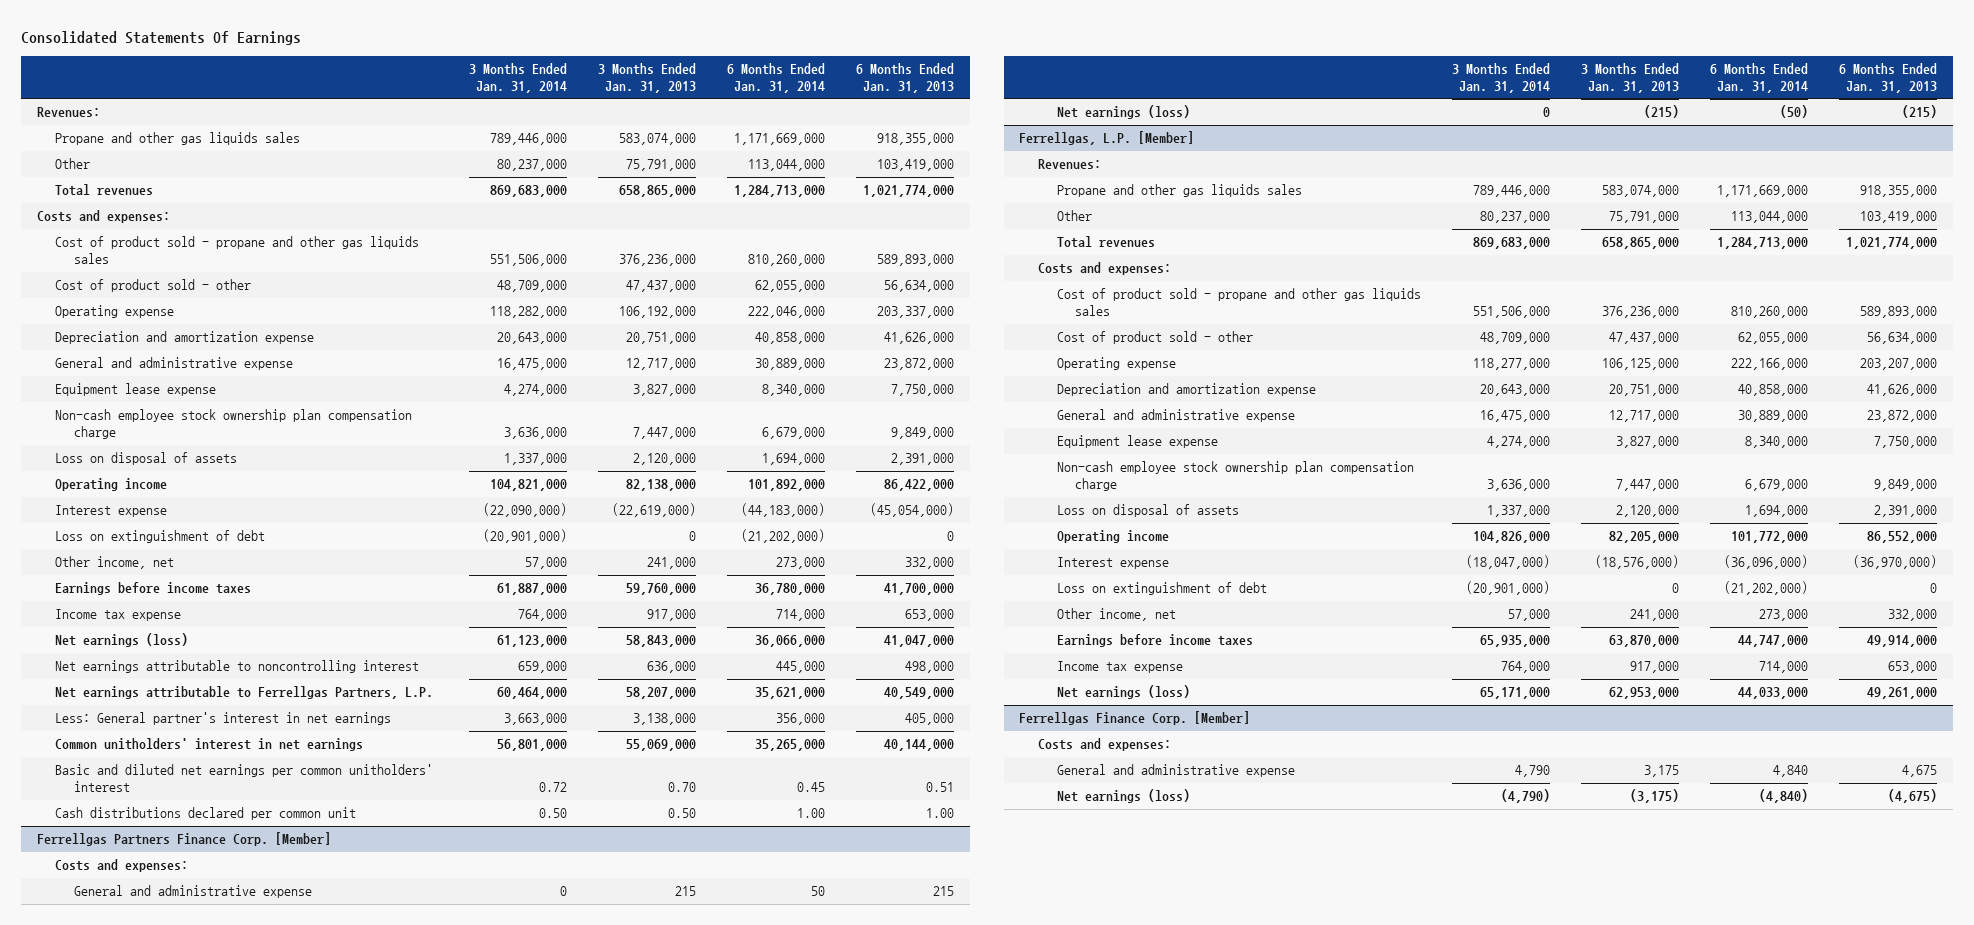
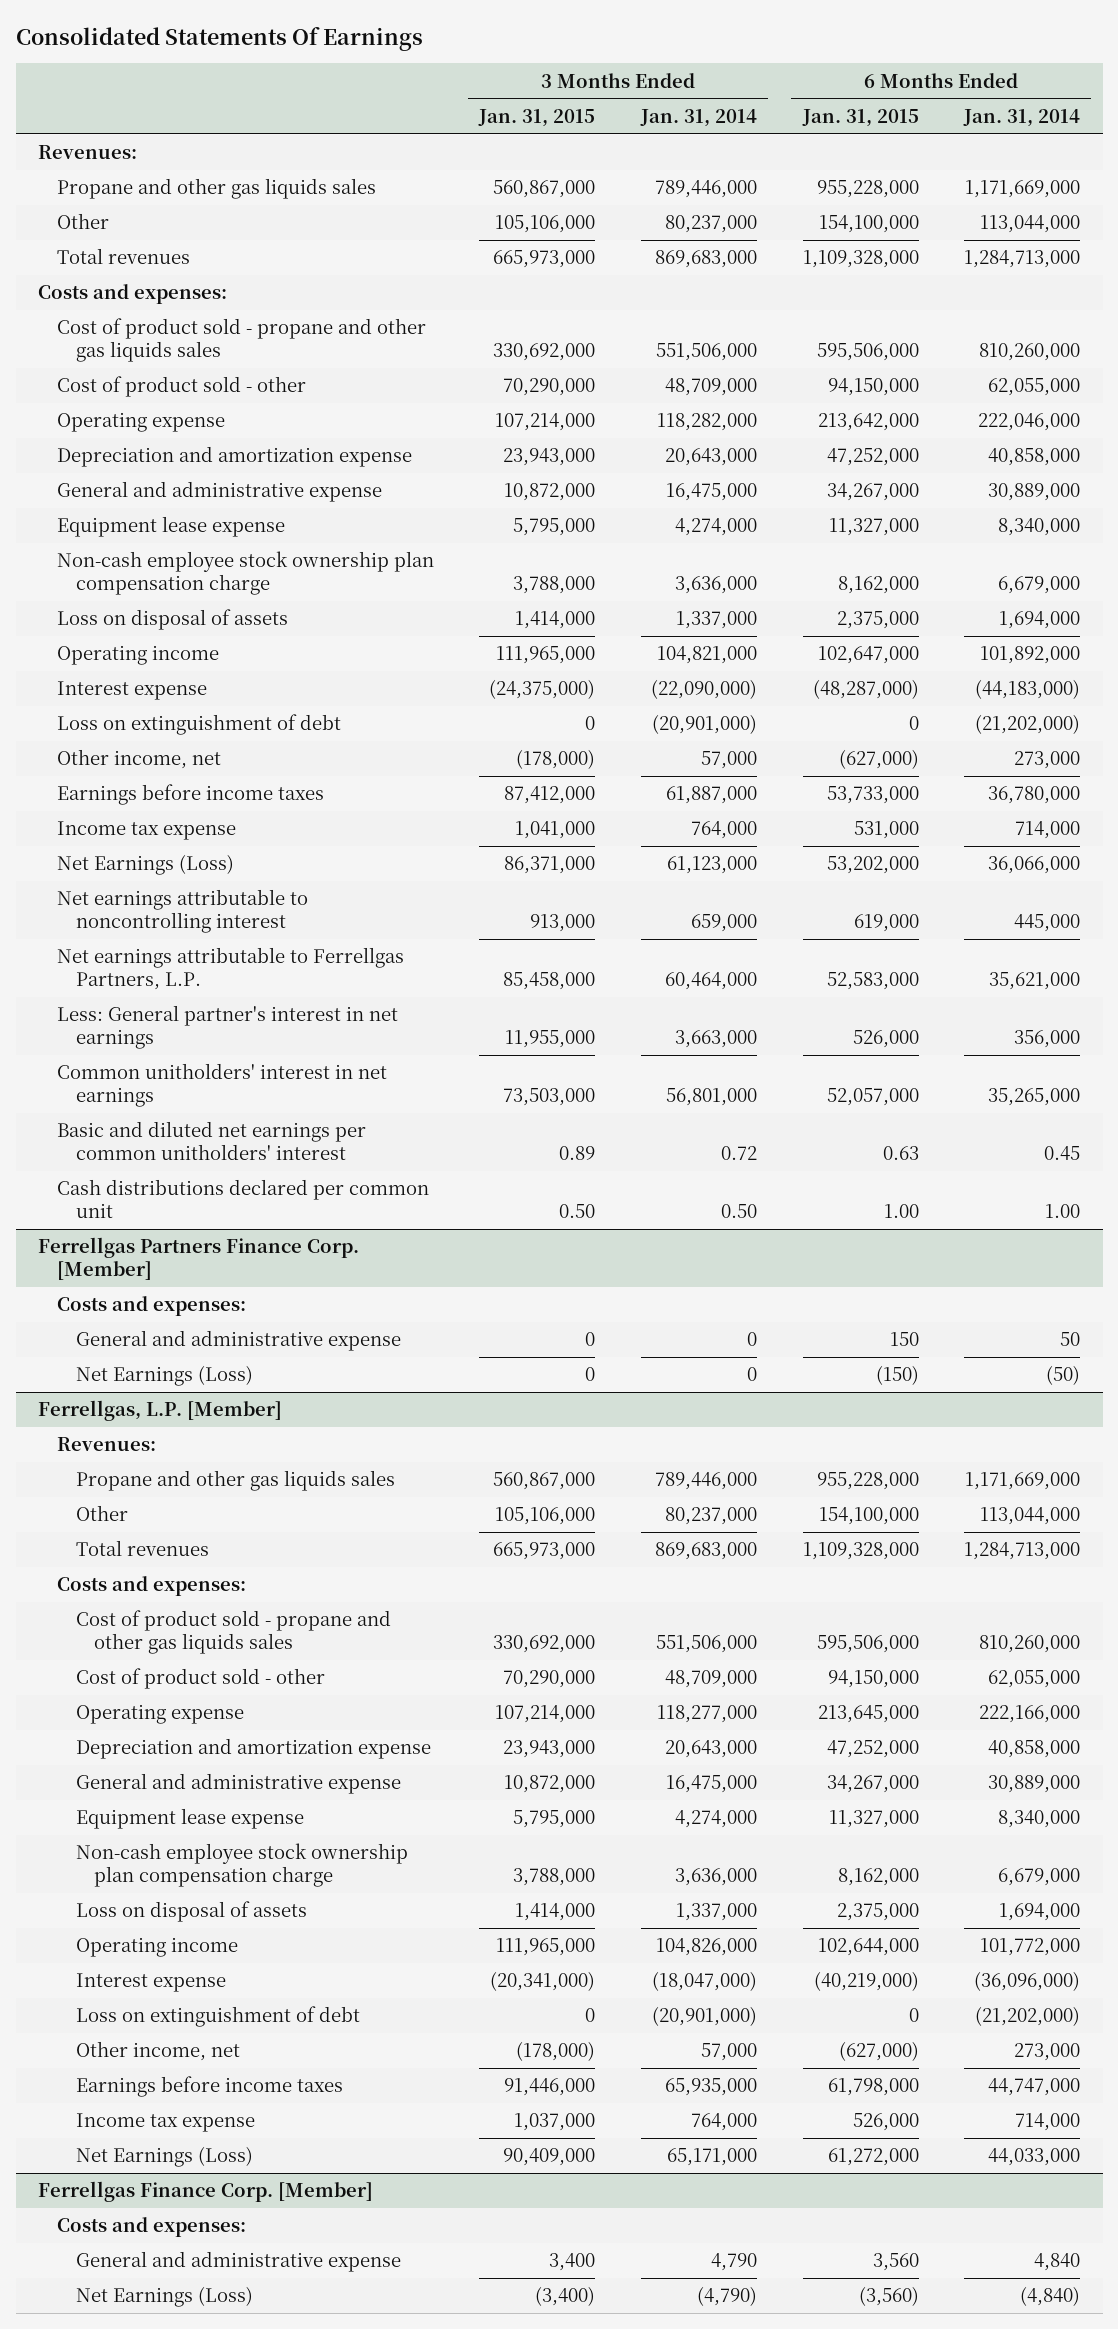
[598,63,697,93] 3 Months Ended Jan. 31, 2013 -> none
[856,63,955,93] 6 Months Ended Jan. 31, 2013 -> none
none -> [478,108,596,127] Jan. 31, 2015
none -> [801,108,919,127] Jan. 31, 2015
[55,633,189,648] Net earnings (loss) -> [56,854,234,876] Net Earnings (Loss)
[1056,105,1190,120] Net earnings (loss) -> [75,1365,253,1387] Net Earnings (Loss)
[1056,685,1190,700] Net earnings (loss) -> [75,2146,253,2168] Net Earnings (Loss)
[1056,789,1190,804] Net earnings (loss) -> [75,2286,253,2308] Net Earnings (Loss)

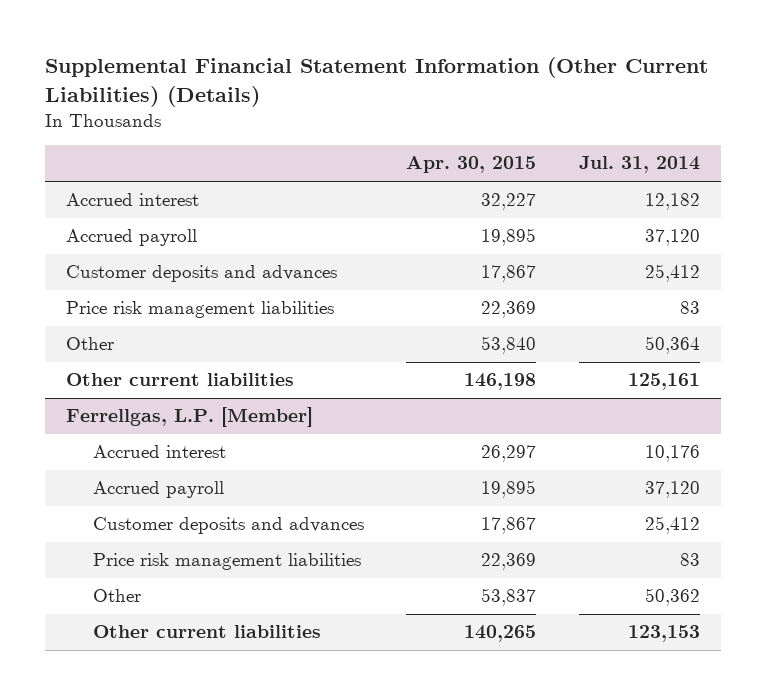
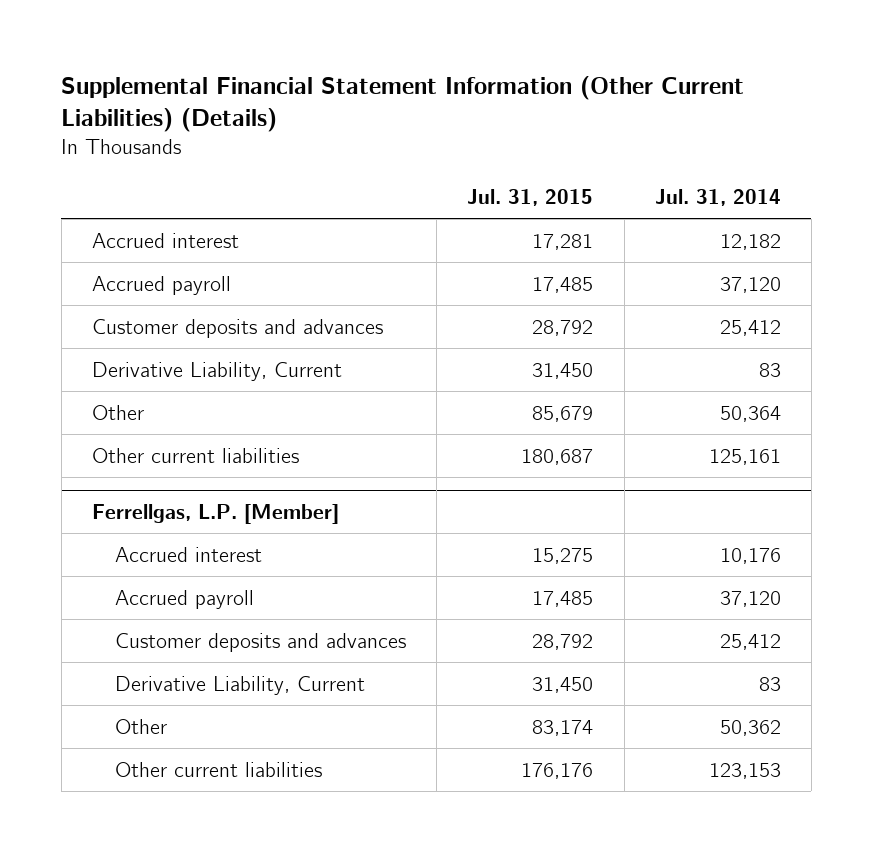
[406,156,537,174] Apr. 30, 2015 -> none
none -> [467,189,594,207] Jul. 31, 2015
[65,301,334,319] Price risk management liabilities -> [91,361,342,381] Derivative Liability, Current
[93,553,362,571] Price risk management liabilities -> [115,675,366,695] Derivative Liability, Current

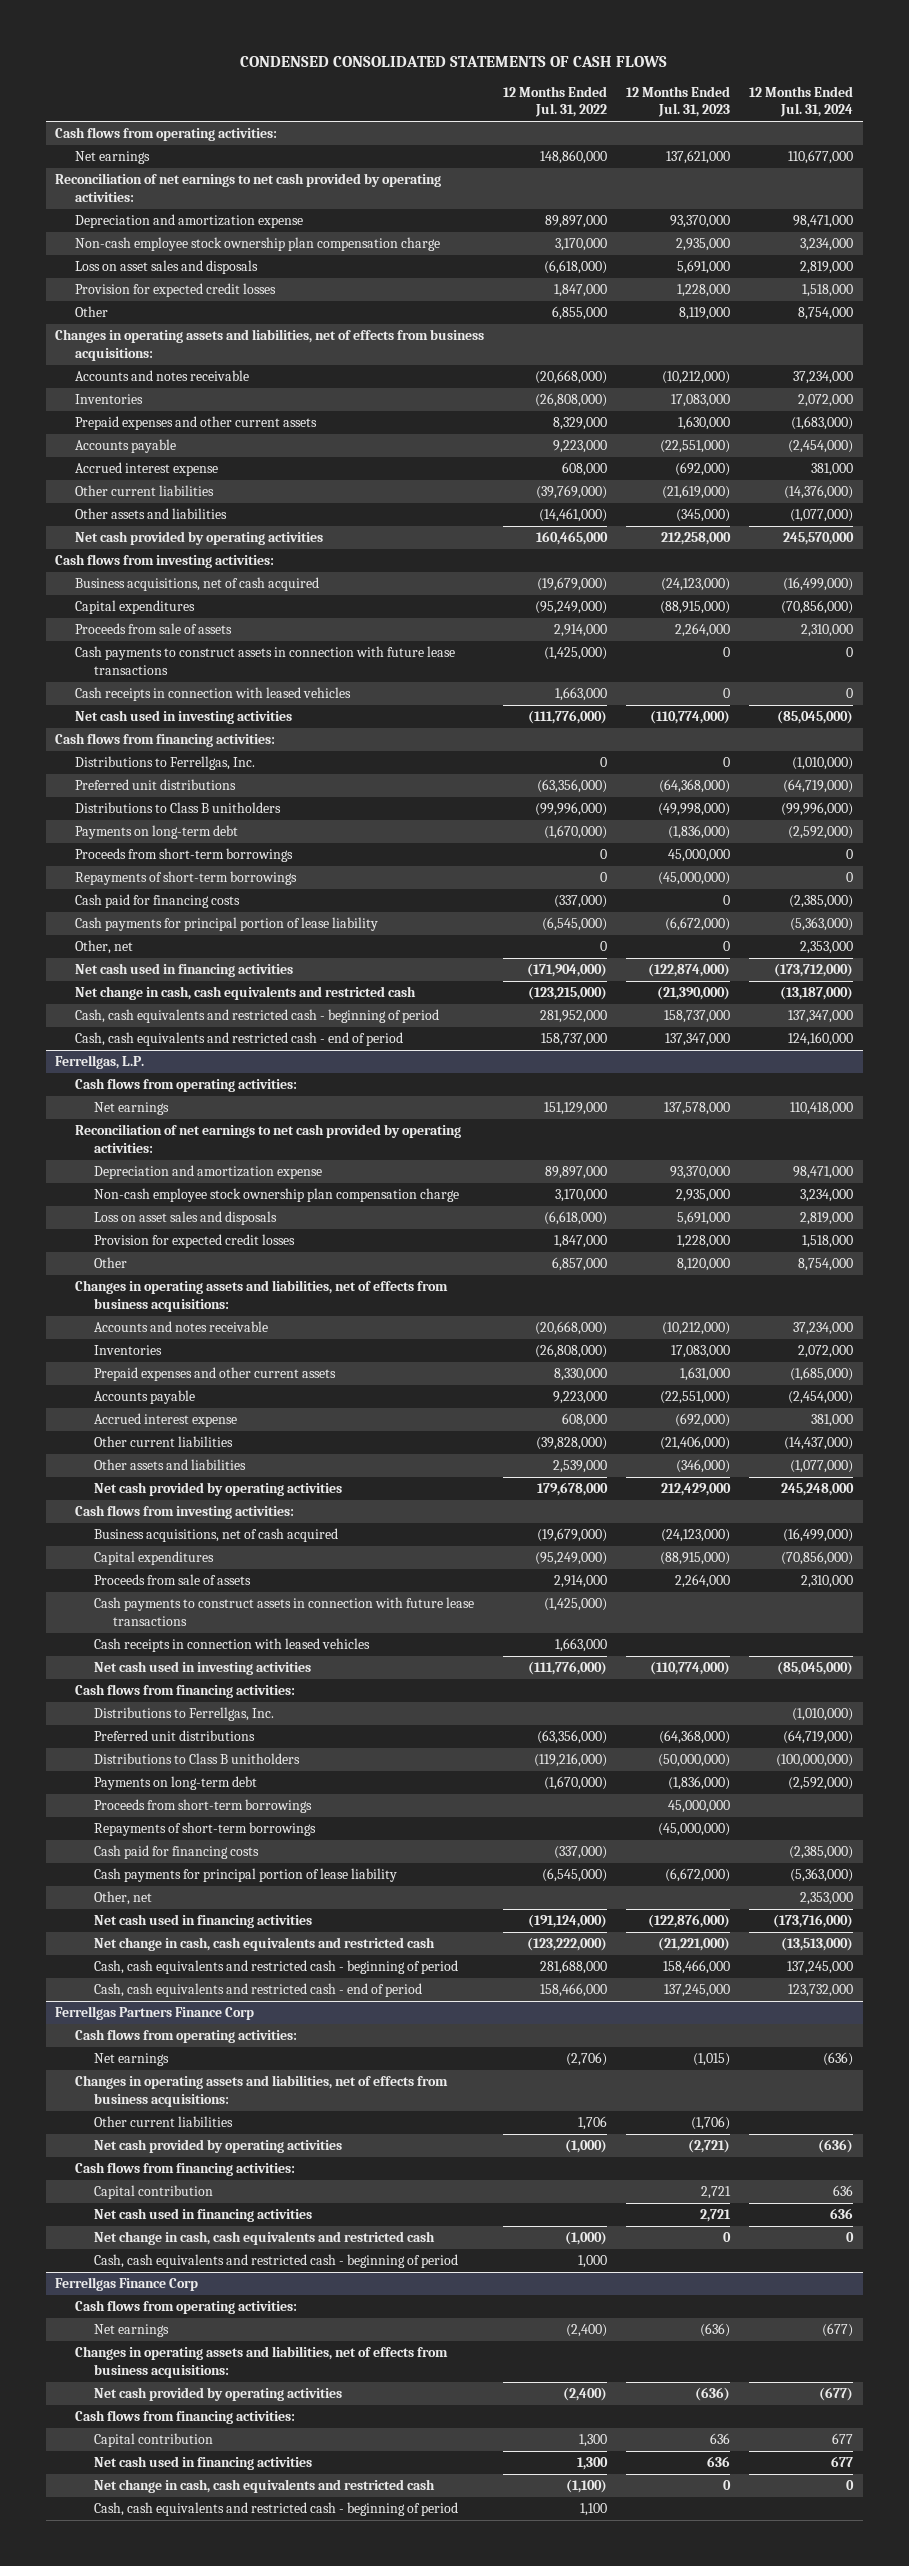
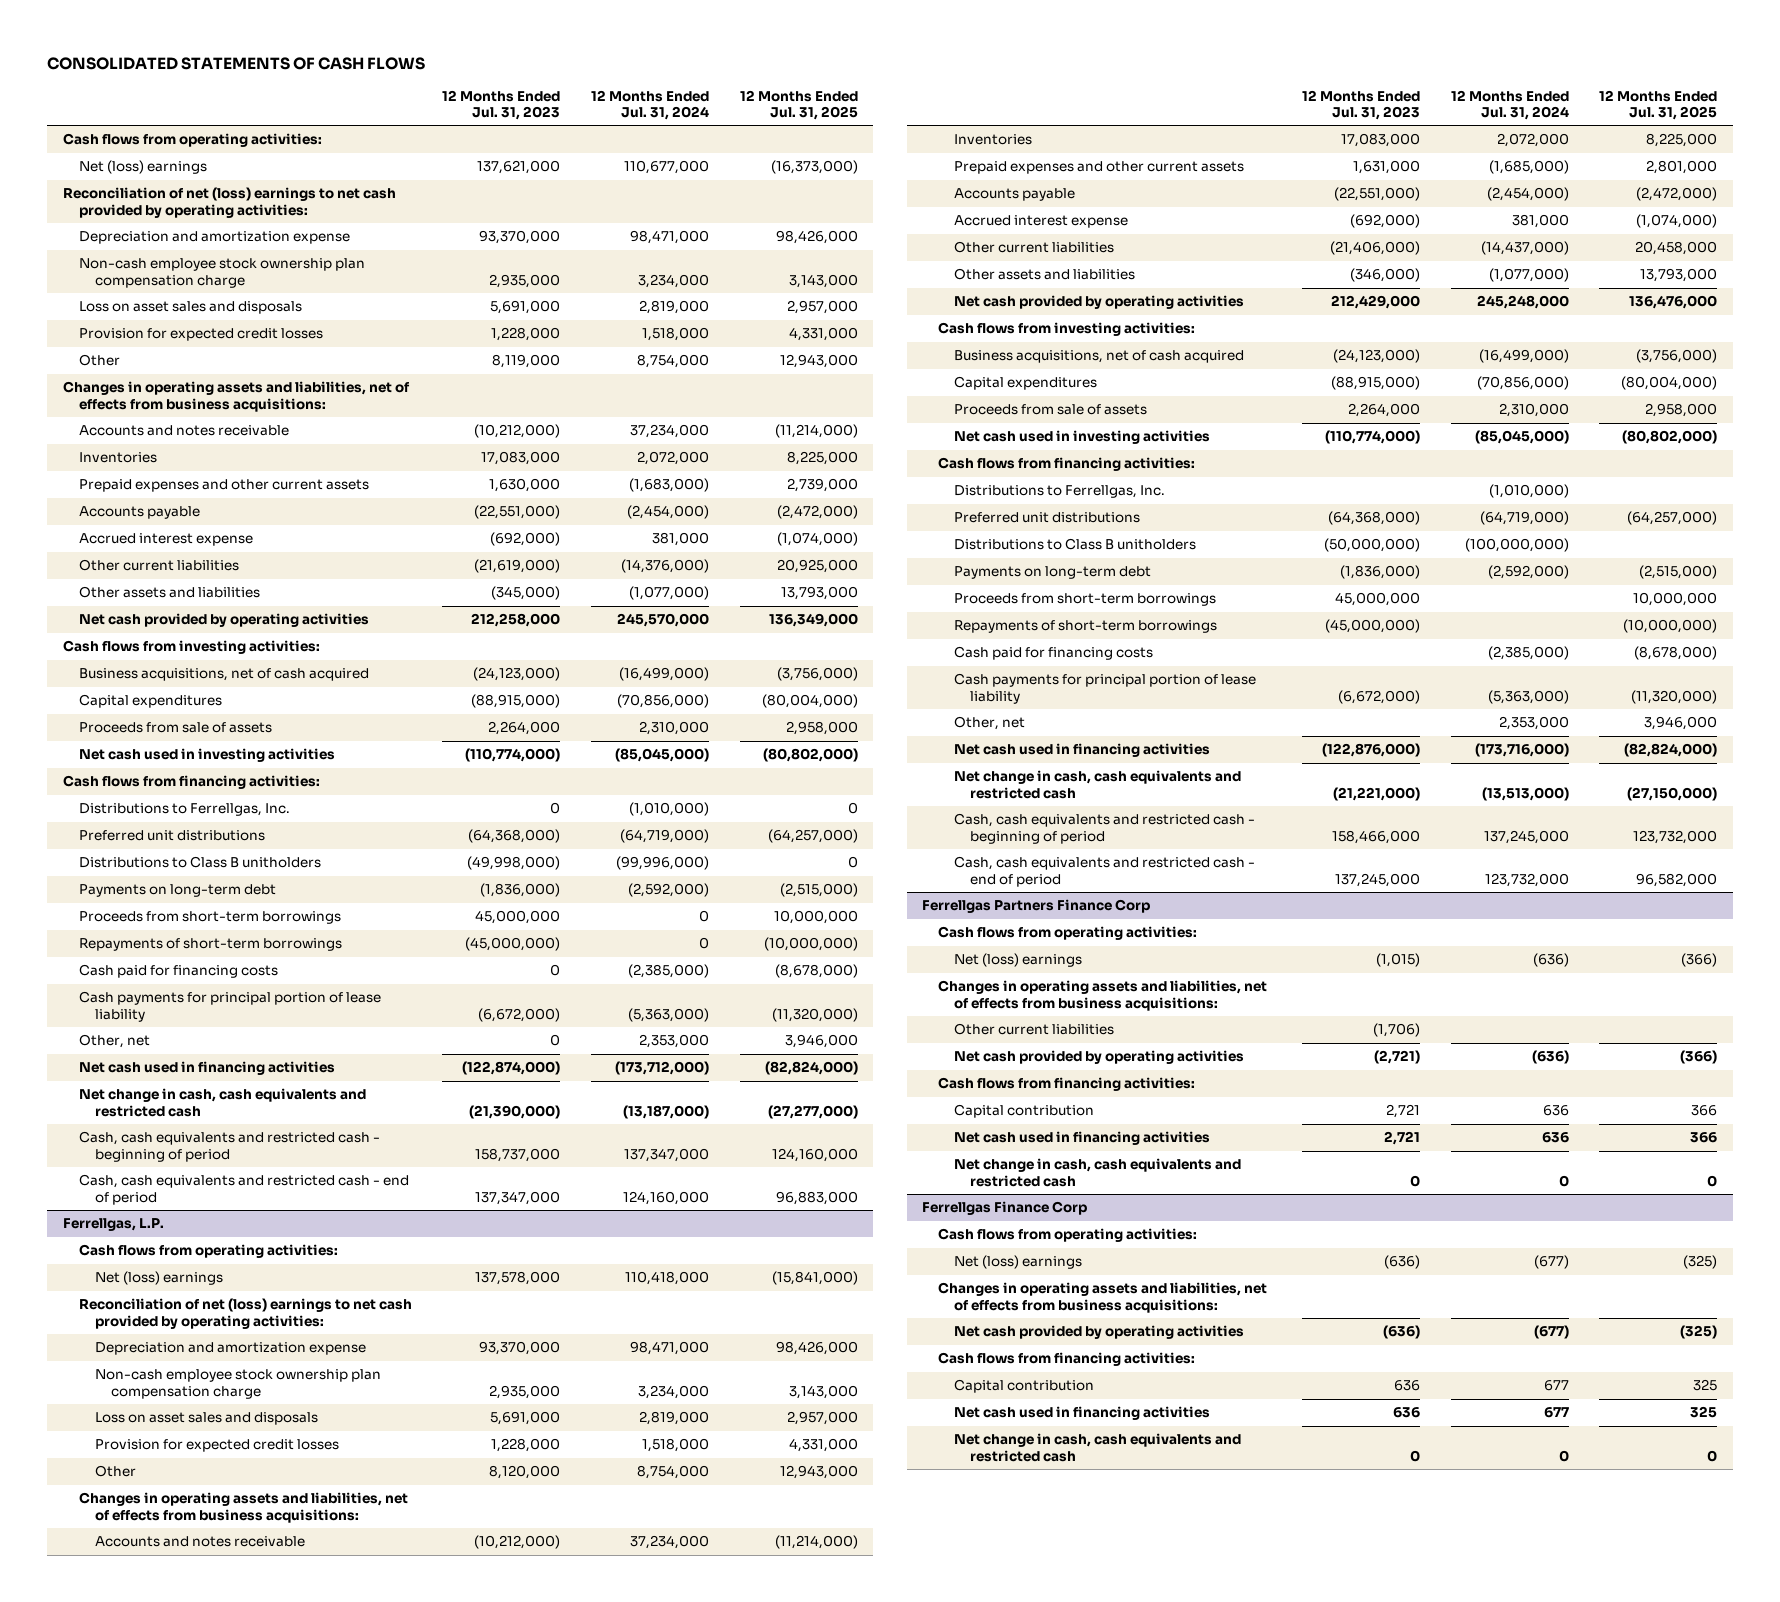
[240,56,668,68] CONDENSED CONSOLIDATED STATEMENTS OF CASH FLOWS -> [47,56,426,70] CONSOLIDATED STATEMENTS OF CASH FLOWS
[503,85,608,118] 12 Months Ended Jul. 31, 2022 -> none
none -> [739,89,858,121] 12 Months Ended Jul. 31, 2025
[74,151,150,165] Net earnings -> [78,160,207,175] Net (loss) earnings
[55,173,442,202] Reconciliation of net earnings to net cash provided by operating activities: -> [62,187,396,218] Reconciliation of net (loss) earnings to net cash provided by operating activities:
[74,646,455,675] Cash payments to construct assets in connection with future lease transactions -> none
[74,687,351,702] Cash receipts in connection with leased vehicles -> none
[93,1102,169,1116] Net earnings -> [94,1271,223,1286] Net (loss) earnings
[74,1124,461,1153] Reconciliation of net earnings to net cash provided by operating activities: -> [78,1298,412,1329] Reconciliation of net (loss) earnings to net cash provided by operating activities:
[93,1597,474,1626] Cash payments to construct assets in connection with future lease transactions -> none
[93,1638,370,1653] Cash receipts in connection with leased vehicles -> none
[93,2053,169,2067] Net earnings -> [954,953,1083,968] Net (loss) earnings
[93,2254,458,2269] Cash, cash equivalents and restricted cash - beginning of period -> none
[93,2324,169,2338] Net earnings -> [954,1255,1083,1270] Net (loss) earnings
[93,2502,458,2517] Cash, cash equivalents and restricted cash - beginning of period -> none

